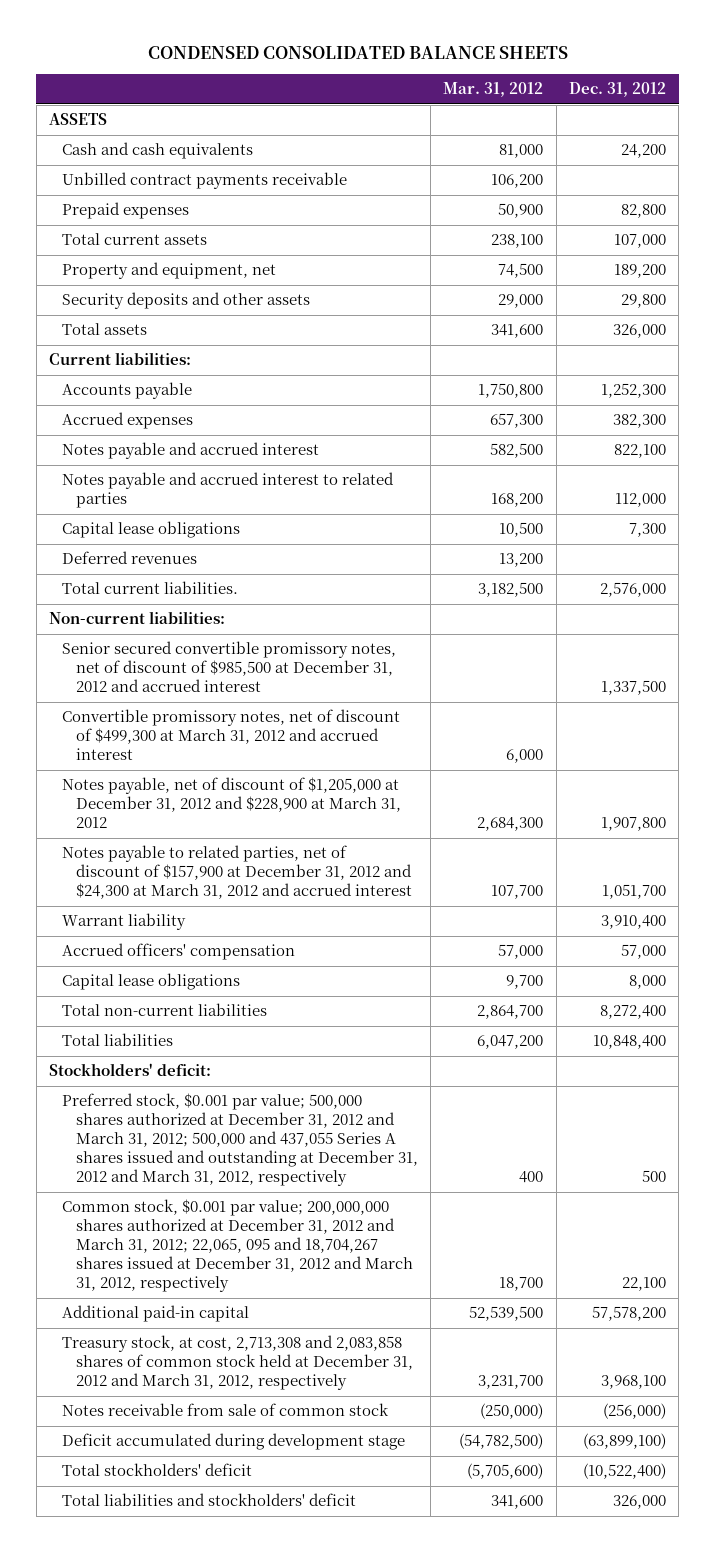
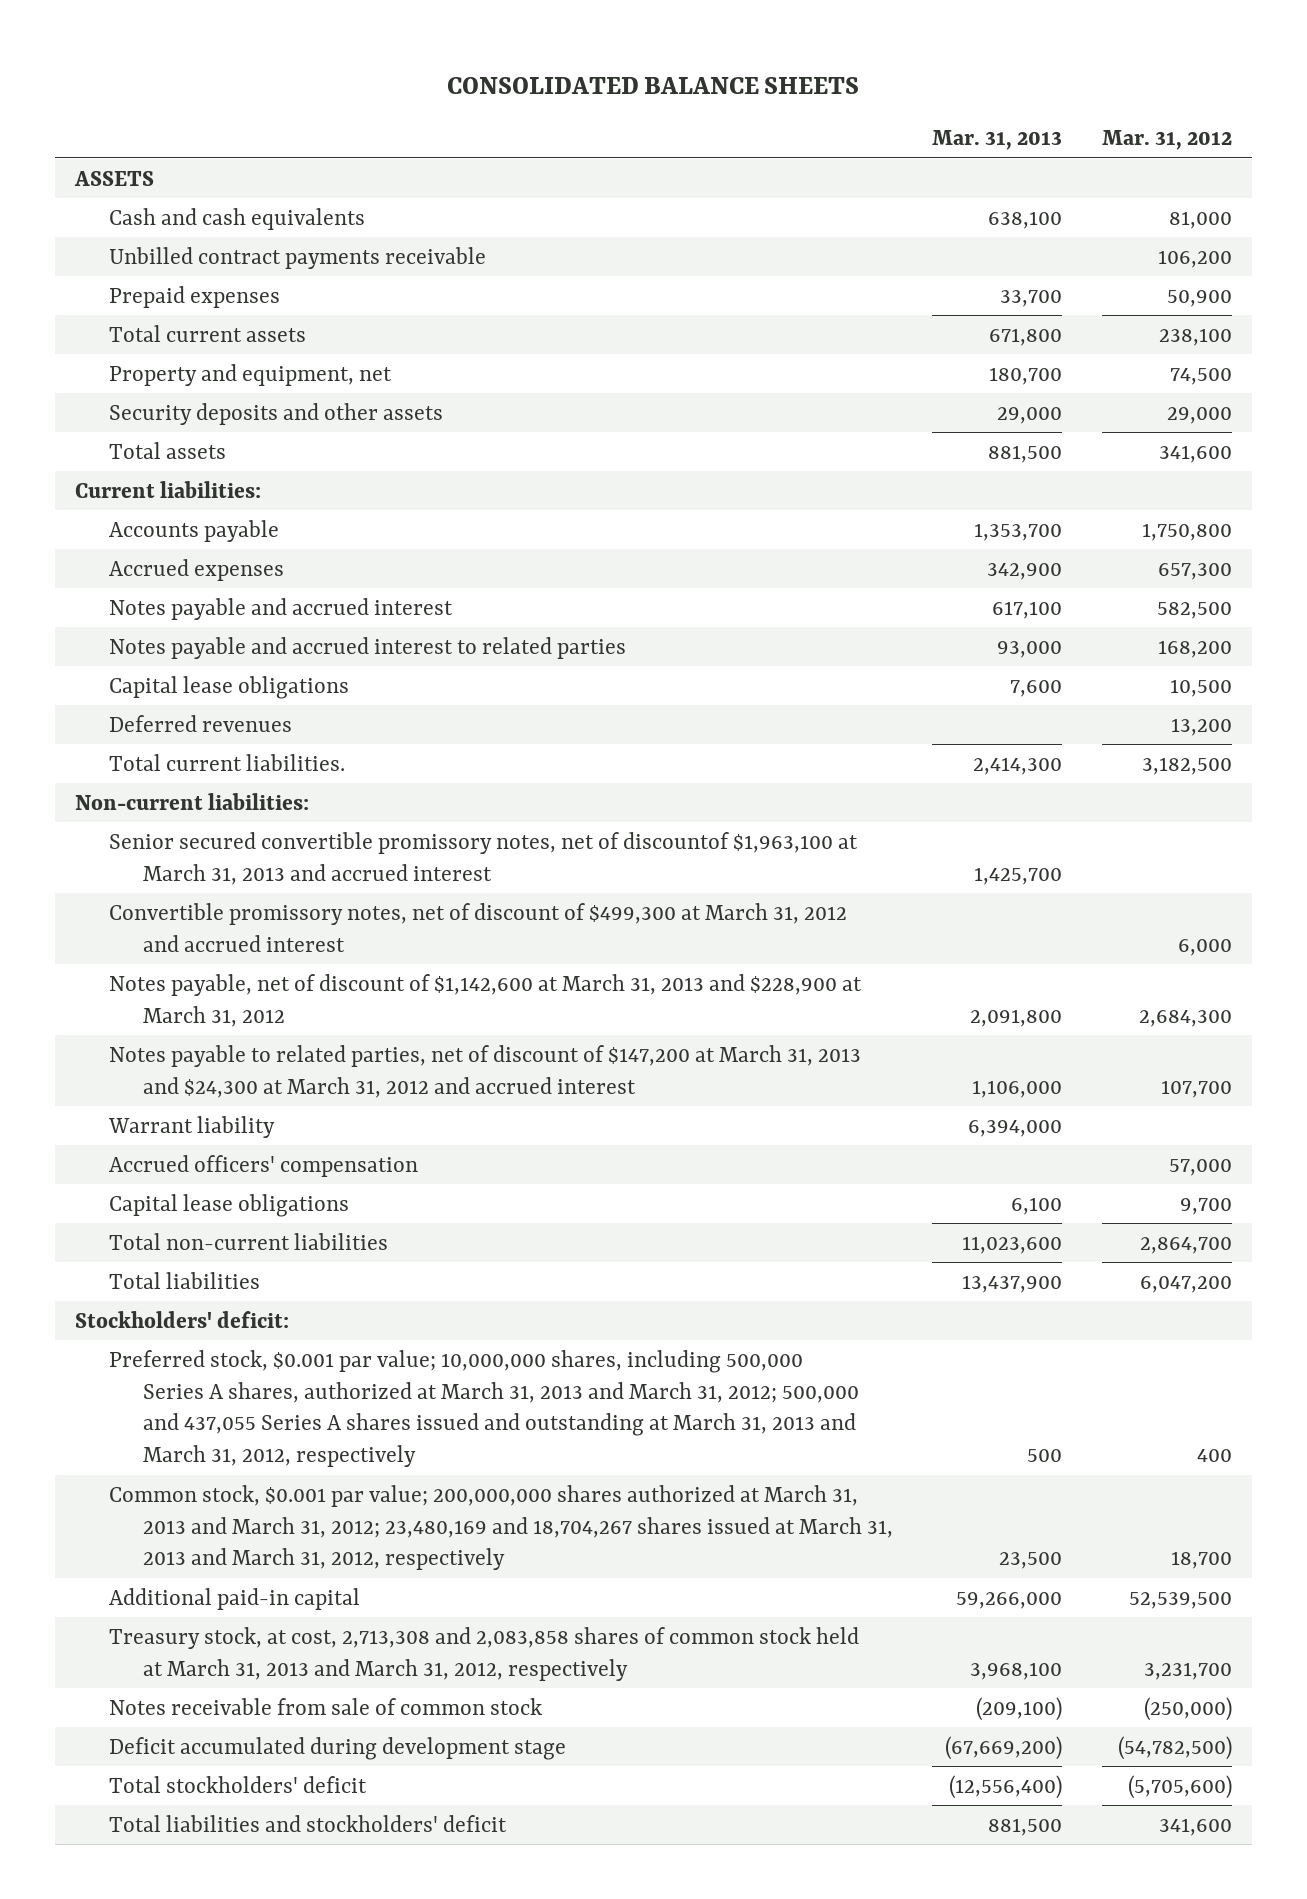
[147,46,568,60] CONDENSED CONSOLIDATED BALANCE SHEETS -> [447,76,860,94] CONSOLIDATED BALANCE SHEETS
[569,82,667,98] Dec. 31, 2012 -> none
none -> [932,130,1063,151] Mar. 31, 2013
[62,641,397,693] Senior secured convertible promissory notes, net of discount of $985,500 at December 31, 2012 and accrued interest -> [108,831,858,885] Senior secured convertible promissory notes, net of discountof $1,963,100 at March 31, 2013 and accrued interest
[62,777,401,829] Notes payable, net of discount of $1,205,000 at December 31, 2012 and $228,900 at March 31, 2012 -> [108,973,862,1027] Notes payable, net of discount of $1,142,600 at March 31, 2013 and $228,900 at March 31, 2012
[62,845,412,900] Notes payable to related parties, net of discount of $157,900 at December 31, 2012 and $24,300 at March 31, 2012 and accrued interest -> [108,1044,861,1098] Notes payable to related parties, net of discount of $147,200 at March 31, 2013 and $24,300 at March 31, 2012 and accrued interest
[62,1093,418,1187] Preferred stock, $0.001 par value; 500,000 shares authorized at December 31, 2012 and March 31, 2012; 500,000 and 437,055 Series A shares issued and outstanding at December 31, 2012 and March 31, 2012, respectively -> [108,1349,859,1468] Preferred stock, $0.001 par value; 10,000,000 shares, including 500,000 Series A shares, authorized at March 31, 2013 and March 31, 2012; 500,000 and 437,055 Series A shares issued and outstanding at March 31, 2013 and March 31, 2012, respectively
[62,1199,413,1293] Common stock, $0.001 par value; 200,000,000 shares authorized at December 31, 2012 and March 31, 2012; 22,065, 095 and 18,704,267 shares issued at December 31, 2012 and March 31, 2012, respectively -> [108,1484,893,1571] Common stock, $0.001 par value; 200,000,000 shares authorized at March 31, 2013 and March 31, 2012; 23,480,169 and 18,704,267 shares issued at March 31, 2013 and March 31, 2012, respectively
[62,1335,413,1391] Treasury stock, at cost, 2,713,308 and 2,083,858 shares of common stock held at December 31, 2012 and March 31, 2012, respectively -> [108,1626,859,1681] Treasury stock, at cost, 2,713,308 and 2,083,858 shares of common stock held at March 31, 2013 and March 31, 2012, respectively

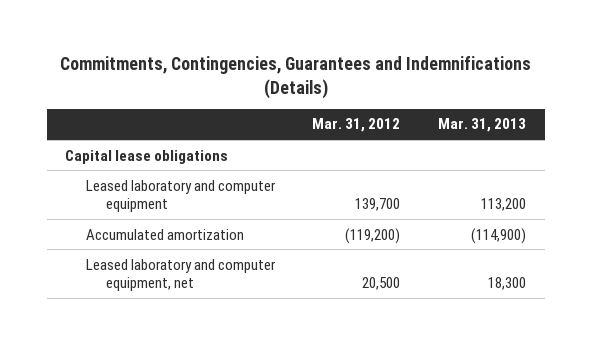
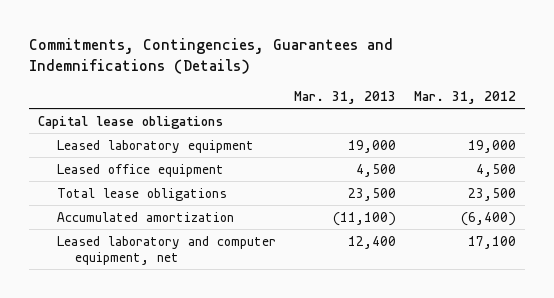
[85,179,276,213] Leased laboratory and computer equipment -> [56,139,254,153] Leased laboratory equipment
[355,198,401,212] 139,700 -> [467,139,516,153] 19,000
[480,198,526,212] 113,200 -> [347,139,396,153] 19,000
none -> [56,163,224,177] Leased office equipment
none -> [56,187,227,201] Total lease obligations
[345,227,401,244] (119,200) -> [460,211,516,226] (6,400)
[470,227,526,244] (114,900) -> [332,211,396,226] (11,100)
[362,277,401,291] 20,500 -> [467,235,516,249] 17,100
[487,277,526,291] 18,300 -> [347,235,396,249] 12,400

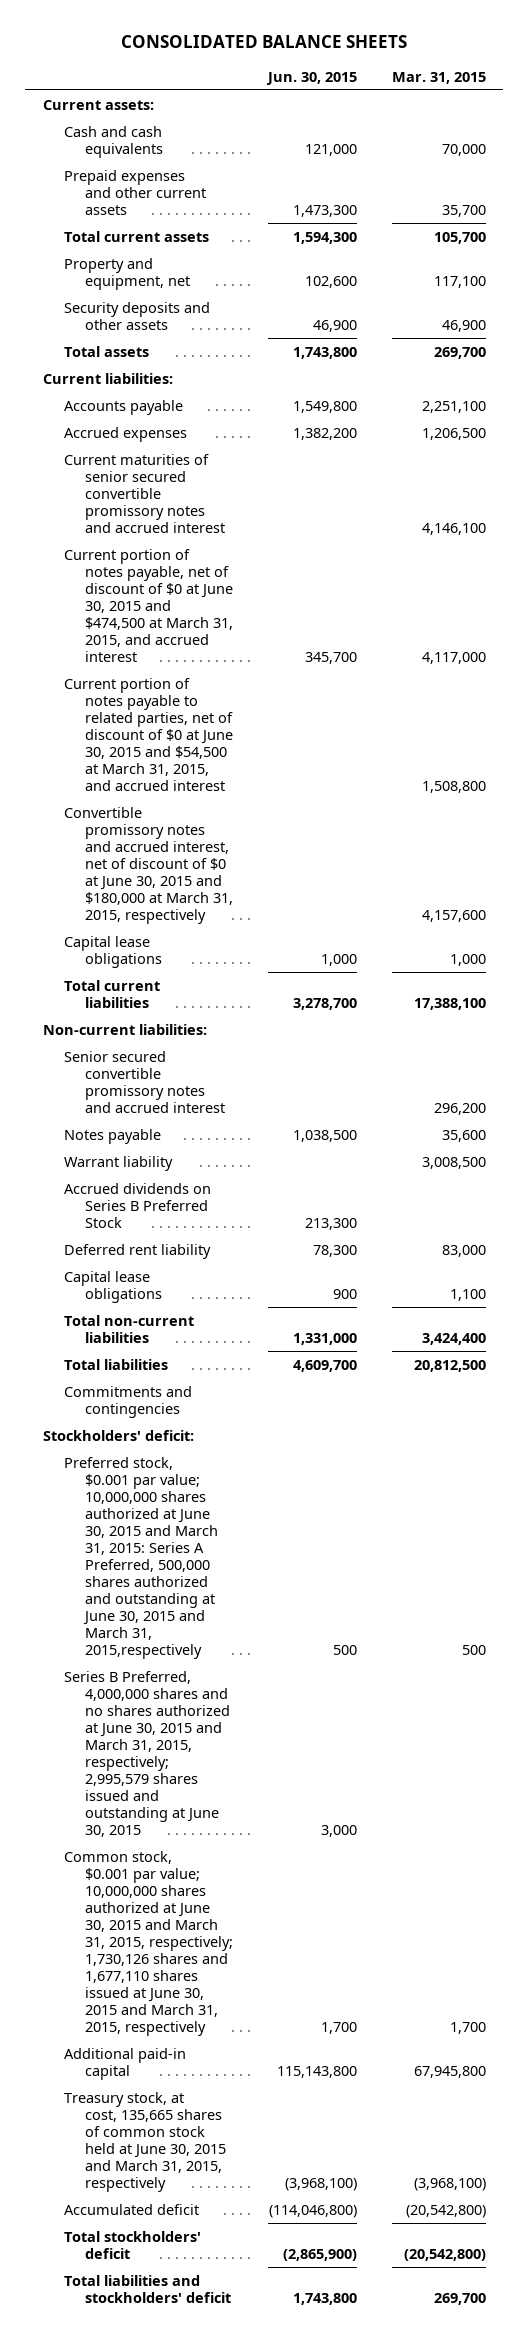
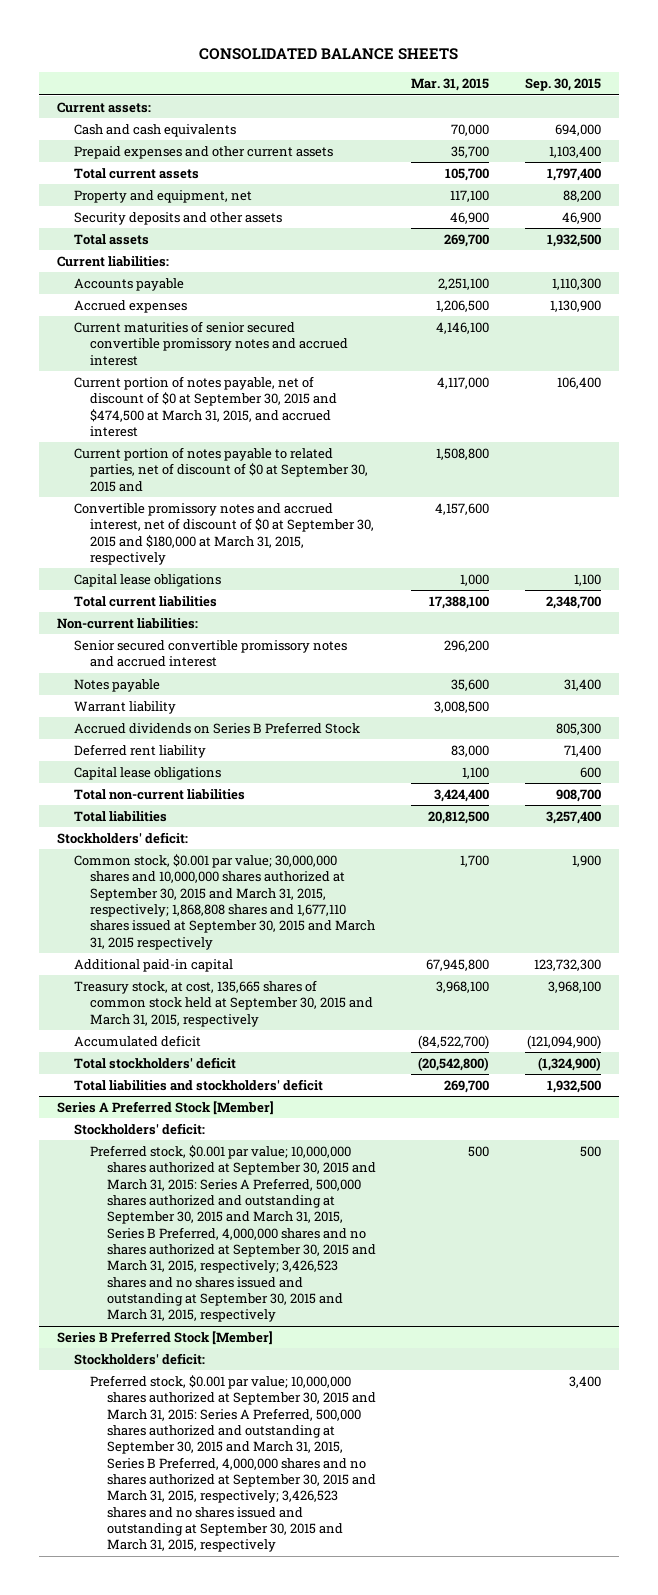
[266,71,358,85] Jun. 30, 2015 -> none
none -> [524,78,601,92] Sep. 30, 2015
[63,548,234,662] Current portion of notes payable, net of discount of $0 at June 30, 2015 and $474,500 at March 31, 2015, and accrued interest -> [73,375,338,437] Current portion of notes payable, net of discount of $0 at September 30, 2015 and $474,500 at March 31, 2015, and accrued interest
[63,677,234,791] Current portion of notes payable to related parties, net of discount of $0 at June 30, 2015 and $54,500 at March 31, 2015, and accrued interest -> [73,446,369,492] Current portion of notes payable to related parties, net of discount of $0 at September 30, 2015 and
[63,806,234,924] Convertible promissory notes and accrued interest, net of discount of $0 at June 30, 2015 and $180,000 at March 31, 2015, respectively -> [73,502,375,565] Convertible promissory notes and accrued interest, net of discount of $0 at September 30, 2015 and $180,000 at March 31, 2015, respectively
[63,1385,192,1418] Commitments and contingencies -> none
[63,1456,219,1659] Preferred stock, $0.001 par value; 10,000,000 shares authorized at June 30, 2015 and March 31, 2015: Series A Preferred, 500,000 shares authorized and outstanding at June 30, 2015 and March 31, 2015,respectively -> none
[63,1670,231,1837] Series B Preferred, 4,000,000 shares and no shares authorized at June 30, 2015 and March 31, 2015, respectively; 2,995,579 shares issued and outstanding at June 30, 2015 -> none
[63,1850,234,2036] Common stock, $0.001 par value; 10,000,000 shares authorized at June 30, 2015 and March 31, 2015, respectively; 1,730,126 shares and 1,677,110 shares issued at June 30, 2015 and March 31, 2015, respectively -> [73,853,376,950] Common stock, $0.001 par value; 30,000,000 shares and 10,000,000 shares authorized at September 30, 2015 and March 31, 2015, respectively; 1,868,808 shares and 1,677,110 shares issued at September 30, 2015 and March 31, 2015 respectively
[63,2091,227,2192] Treasury stock, at cost, 135,665 shares of common stock held at June 30, 2015 and March 31, 2015, respectively -> [73,979,374,1027] Treasury stock, at cost, 135,665 shares of common stock held at September 30, 2015 and March 31, 2015, respectively
[414,2177,487,2191] (3,968,100) -> [436,980,490,993] 3,968,100
[406,2204,487,2218] (20,542,800) -> [418,1034,490,1049] (84,522,700)
none -> [57,1100,275,1115] Series A Preferred Stock [Member]
none -> [73,1122,205,1135] Stockholders' deficit:
none -> [90,1144,377,1323] Preferred stock, $0.001 par value; 10,000,000 shares authorized at September 30, 2015 and March 31, 2015: Series A Preferred, 500,000 shares authorized and outstanding at September 30, 2015 and March 31, 2015, Series B Preferred, 4,000,000 shares and no shares authorized at September 30, 2015 and March 31, 2015, respectively; 3,426,523 shares and no shares issued and outstanding at September 30, 2015 and March 31, 2015, respectively
none -> [57,1330,274,1345] Series B Preferred Stock [Member]
none -> [73,1352,205,1365] Stockholders' deficit:
none -> [90,1374,377,1553] Preferred stock, $0.001 par value; 10,000,000 shares authorized at September 30, 2015 and March 31, 2015: Series A Preferred, 500,000 shares authorized and outstanding at September 30, 2015 and March 31, 2015, Series B Preferred, 4,000,000 shares and no shares authorized at September 30, 2015 and March 31, 2015, respectively; 3,426,523 shares and no shares issued and outstanding at September 30, 2015 and March 31, 2015, respectively

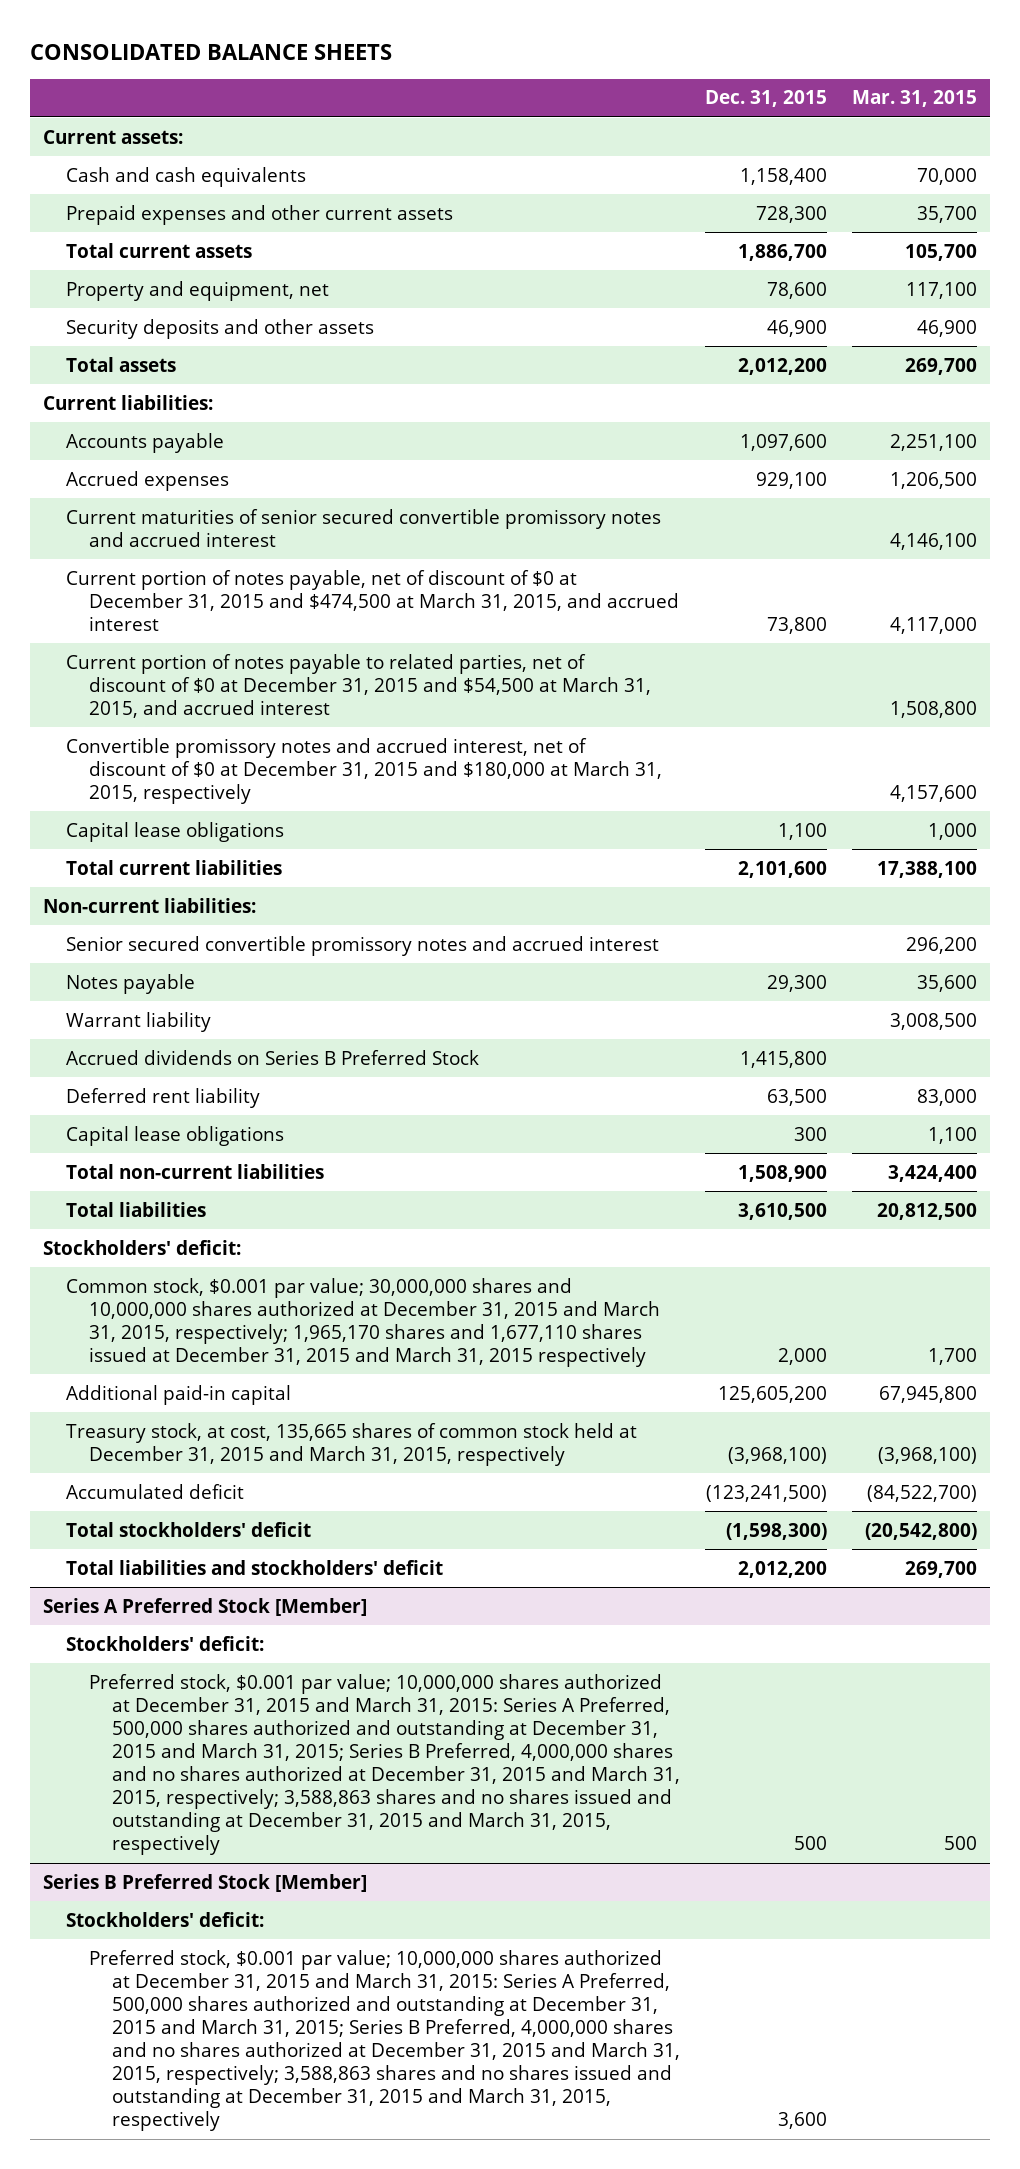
[524,78,601,92] Sep. 30, 2015 -> none
none -> [705,90,828,108] Dec. 31, 2015
[73,375,338,437] Current portion of notes payable, net of discount of $0 at September 30, 2015 and $474,500 at March 31, 2015, and accrued interest -> [65,569,679,631] Current portion of notes payable, net of discount of $0 at December 31, 2015 and $474,500 at March 31, 2015, and accrued interest
[73,446,369,492] Current portion of notes payable to related parties, net of discount of $0 at September 30, 2015 and -> [65,653,651,718] Current portion of notes payable to related parties, net of discount of $0 at December 31, 2015 and $54,500 at March 31, 2015, and accrued interest
[73,502,375,565] Convertible promissory notes and accrued interest, net of discount of $0 at September 30, 2015 and $180,000 at March 31, 2015, respectively -> [65,737,662,804] Convertible promissory notes and accrued interest, net of discount of $0 at December 31, 2015 and $180,000 at March 31, 2015, respectively
[73,853,376,950] Common stock, $0.001 par value; 30,000,000 shares and 10,000,000 shares authorized at September 30, 2015 and March 31, 2015, respectively; 1,868,808 shares and 1,677,110 shares issued at September 30, 2015 and March 31, 2015 respectively -> [65,1277,660,1368] Common stock, $0.001 par value; 30,000,000 shares and 10,000,000 shares authorized at December 31, 2015 and March 31, 2015, respectively; 1,965,170 shares and 1,677,110 shares issued at December 31, 2015 and March 31, 2015 respectively
[73,979,374,1027] Treasury stock, at cost, 135,665 shares of common stock held at September 30, 2015 and March 31, 2015, respectively -> [65,1422,637,1466] Treasury stock, at cost, 135,665 shares of common stock held at December 31, 2015 and March 31, 2015, respectively
[436,980,490,993] 3,968,100 -> [878,1446,978,1464] (3,968,100)
[90,1144,377,1323] Preferred stock, $0.001 par value; 10,000,000 shares authorized at September 30, 2015 and March 31, 2015: Series A Preferred, 500,000 shares authorized and outstanding at September 30, 2015 and March 31, 2015, Series B Preferred, 4,000,000 shares and no shares authorized at September 30, 2015 and March 31, 2015, respectively; 3,426,523 shares and no shares issued and outstanding at September 30, 2015 and March 31, 2015, respectively -> [88,1673,680,1856] Preferred stock, $0.001 par value; 10,000,000 shares authorized at December 31, 2015 and March 31, 2015: Series A Preferred, 500,000 shares authorized and outstanding at December 31, 2015 and March 31, 2015; Series B Preferred, 4,000,000 shares and no shares authorized at December 31, 2015 and March 31, 2015, respectively; 3,588,863 shares and no shares issued and outstanding at December 31, 2015 and March 31, 2015, respectively
[90,1374,377,1553] Preferred stock, $0.001 par value; 10,000,000 shares authorized at September 30, 2015 and March 31, 2015: Series A Preferred, 500,000 shares authorized and outstanding at September 30, 2015 and March 31, 2015, Series B Preferred, 4,000,000 shares and no shares authorized at September 30, 2015 and March 31, 2015, respectively; 3,426,523 shares and no shares issued and outstanding at September 30, 2015 and March 31, 2015, respectively -> [88,1949,680,2132] Preferred stock, $0.001 par value; 10,000,000 shares authorized at December 31, 2015 and March 31, 2015: Series A Preferred, 500,000 shares authorized and outstanding at December 31, 2015 and March 31, 2015; Series B Preferred, 4,000,000 shares and no shares authorized at December 31, 2015 and March 31, 2015, respectively; 3,588,863 shares and no shares issued and outstanding at December 31, 2015 and March 31, 2015, respectively

